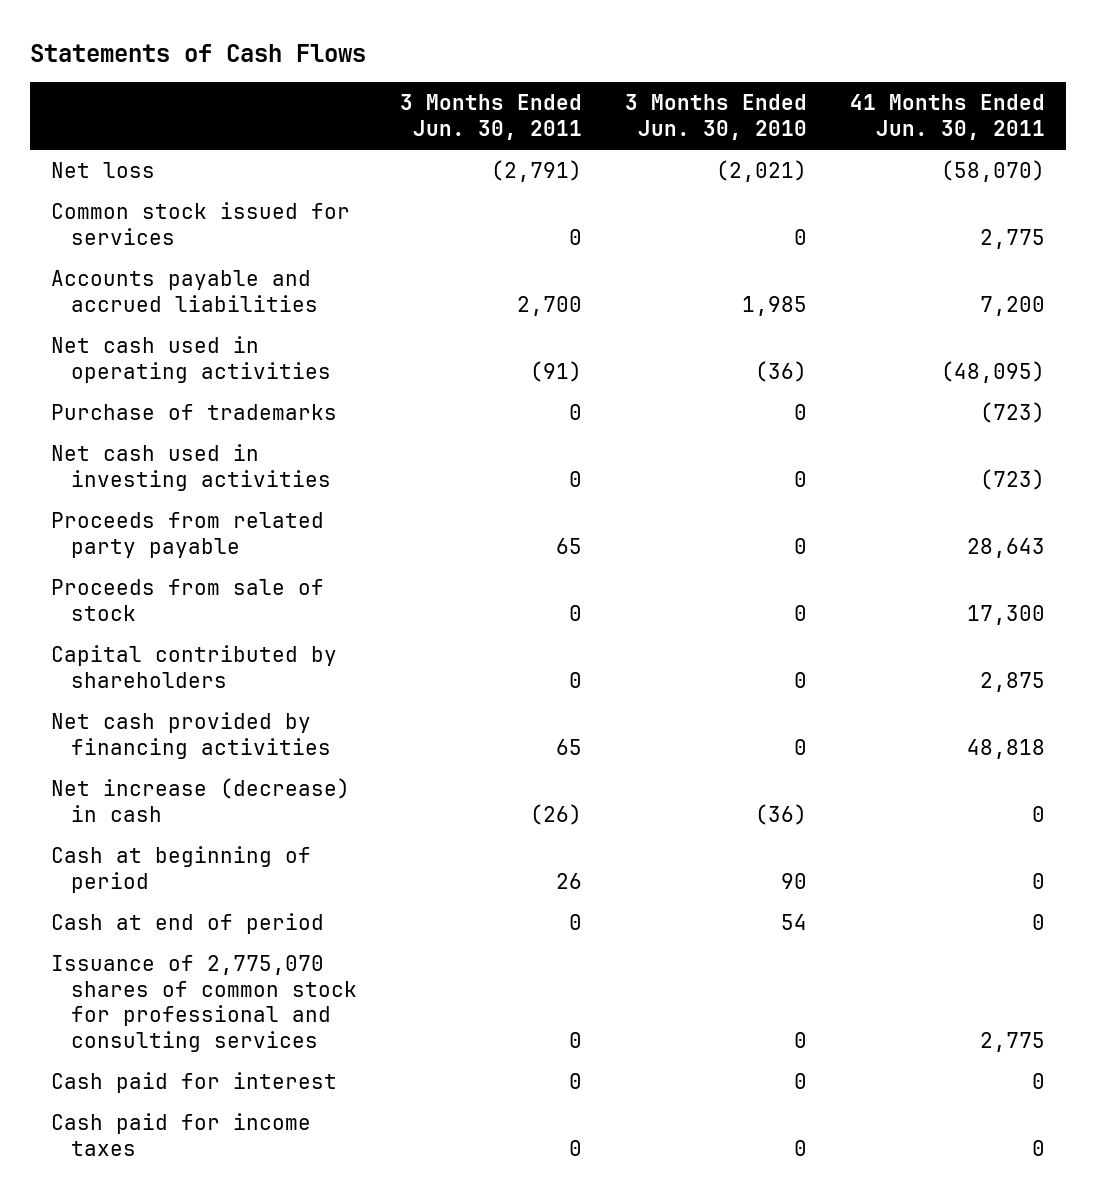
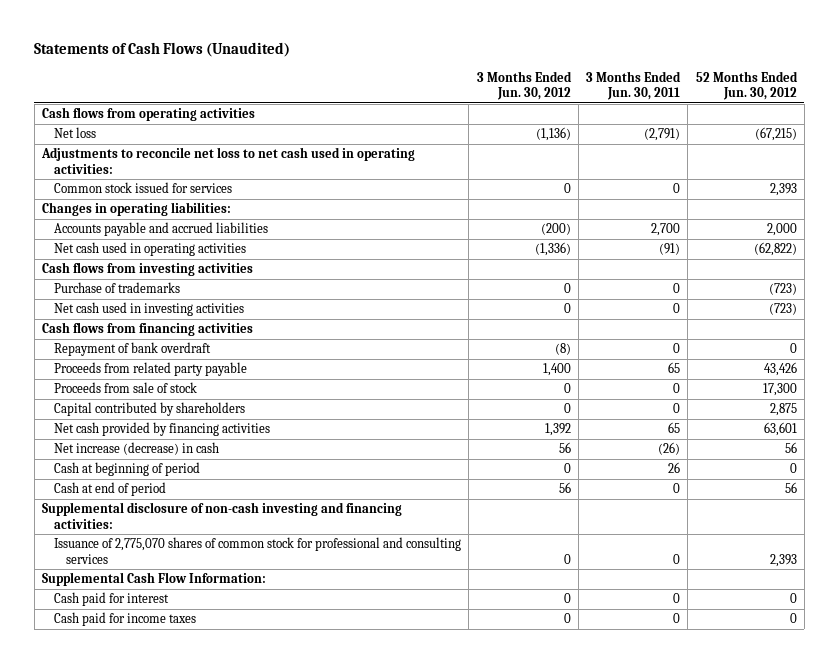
[29,43,366,62] Statements of Cash Flows -> [34,42,291,58] Statements of Cash Flows (Unaudited)
[624,94,807,140] 3 Months Ended Jun. 30, 2010 -> none
[849,94,1045,140] 41 Months Ended Jun. 30, 2011 -> none
none -> [476,71,572,101] 3 Months Ended Jun. 30, 2012
none -> [695,71,798,101] 52 Months Ended Jun. 30, 2012
none -> [41,107,255,122] Cash flows from operating activities
none -> [40,147,415,174] Adjustments to reconcile net loss to net cash used in operating activities:
none -> [41,202,231,217] Changes in operating liabilities:
none -> [41,262,253,277] Cash flows from investing activities
none -> [41,322,253,337] Cash flows from financing activities
none -> [54,342,212,357] Repayment of bank overdraft
none -> [41,502,402,529] Supplemental disclosure of non-cash investing and financing activities:
none -> [41,572,266,587] Supplemental Cash Flow Information:

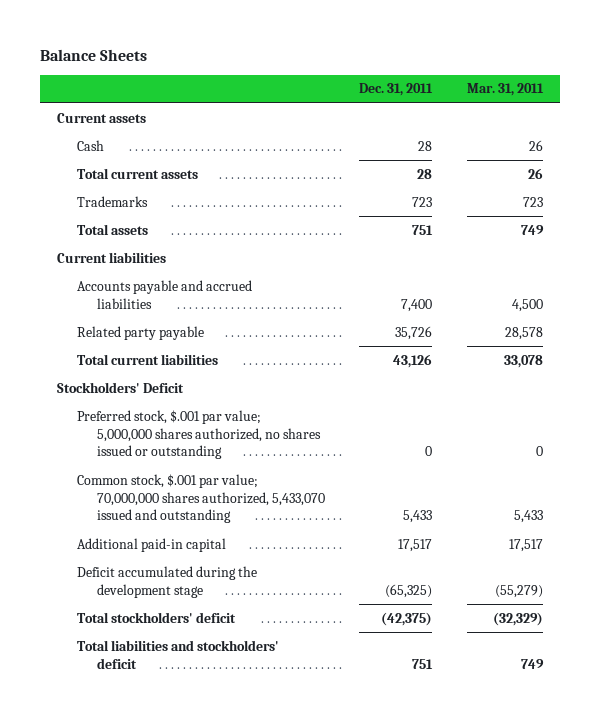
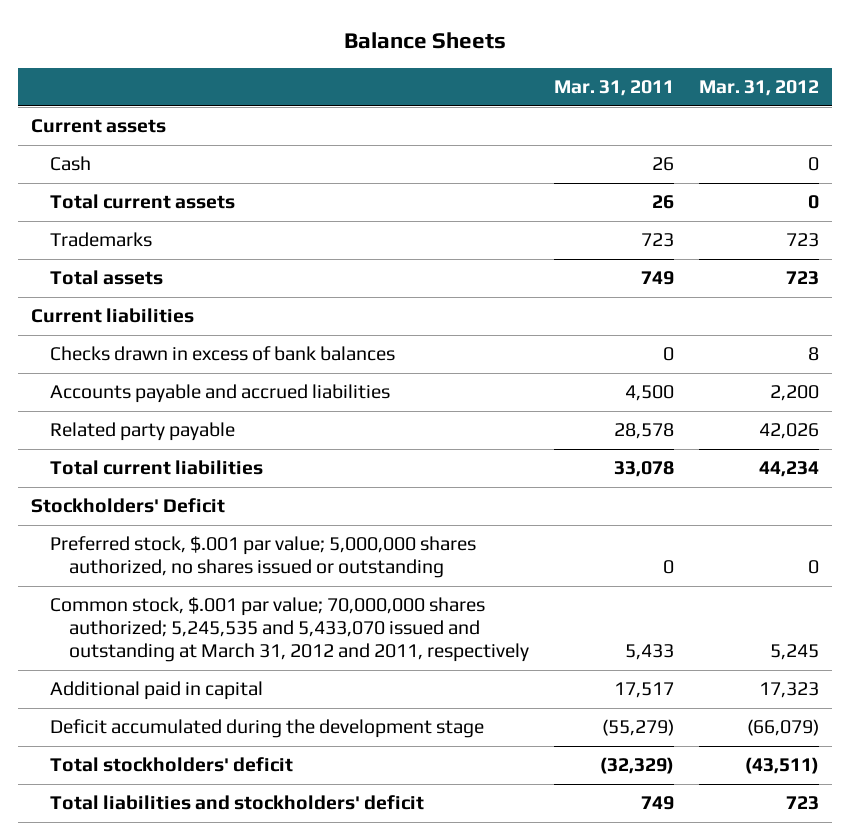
[359,83,434,97] Dec. 31, 2011 -> none
none -> [699,79,820,96] Mar. 31, 2012
none -> [49,346,395,362] Checks drawn in excess of bank balances
[76,473,325,524] Common stock, $.001 par value; 70,000,000 shares authorized, 5,433,070 issued and outstanding -> [49,597,530,663] Common stock, $.001 par value; 70,000,000 shares authorized; 5,245,535 and 5,433,070 issued and outstanding at March 31, 2012 and 2011, respectively
[76,537,226,552] Additional paid-in capital -> [49,681,263,701] Additional paid in capital

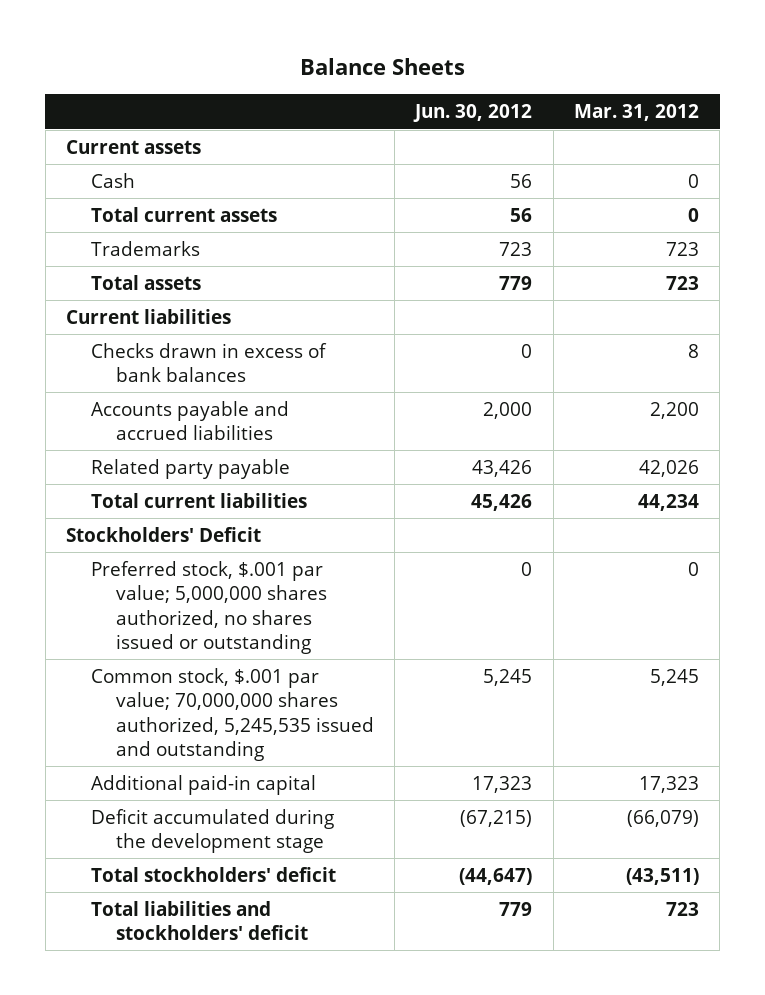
[554,79,675,96] Mar. 31, 2011 -> none
none -> [413,104,533,123] Jun. 30, 2012
[49,597,530,663] Common stock, $.001 par value; 70,000,000 shares authorized; 5,245,535 and 5,433,070 issued and outstanding at March 31, 2012 and 2011, respectively -> [90,667,374,762] Common stock, $.001 par value; 70,000,000 shares authorized, 5,245,535 issued and outstanding
[49,681,263,701] Additional paid in capital -> [90,774,316,795] Additional paid-in capital

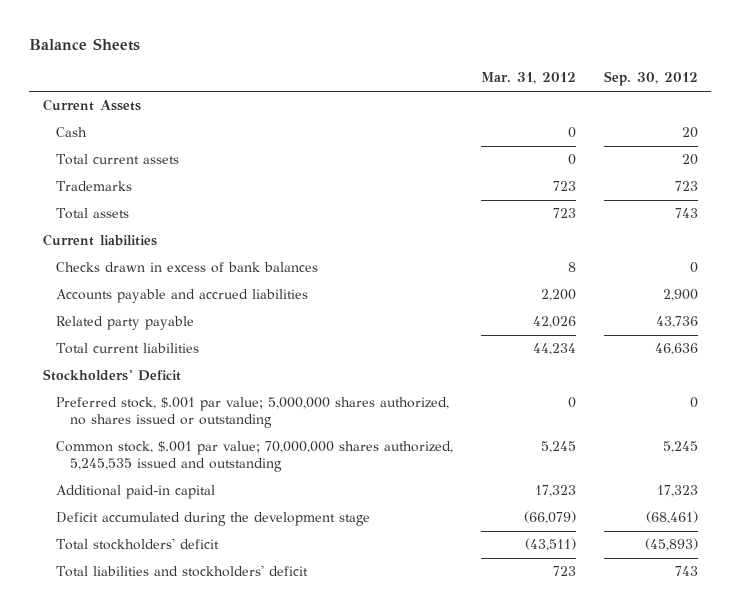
[413,104,533,123] Jun. 30, 2012 -> none
none -> [603,71,698,87] Sep. 30, 2012
[66,139,202,154] Current assets -> [42,99,141,112] Current Assets

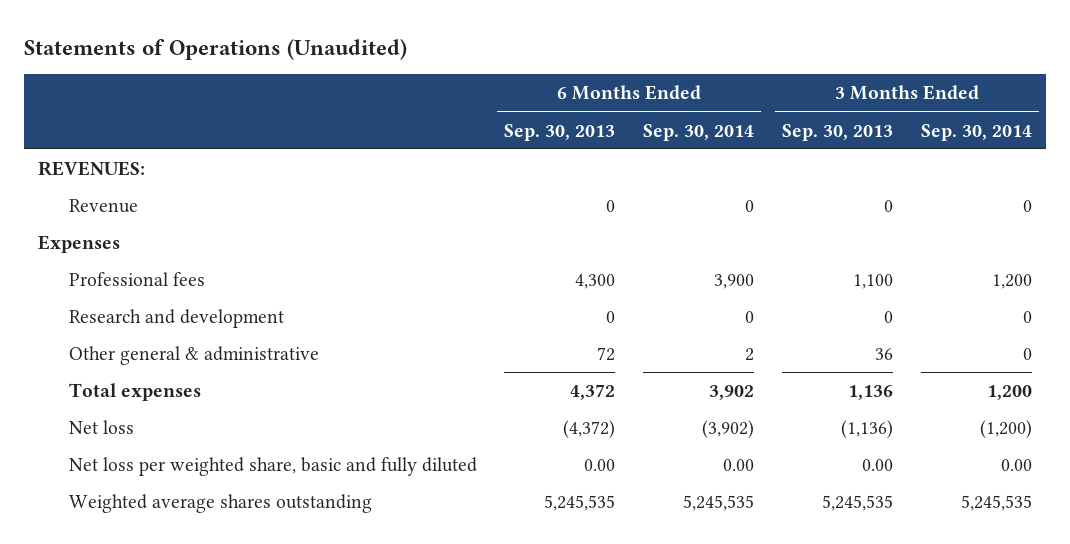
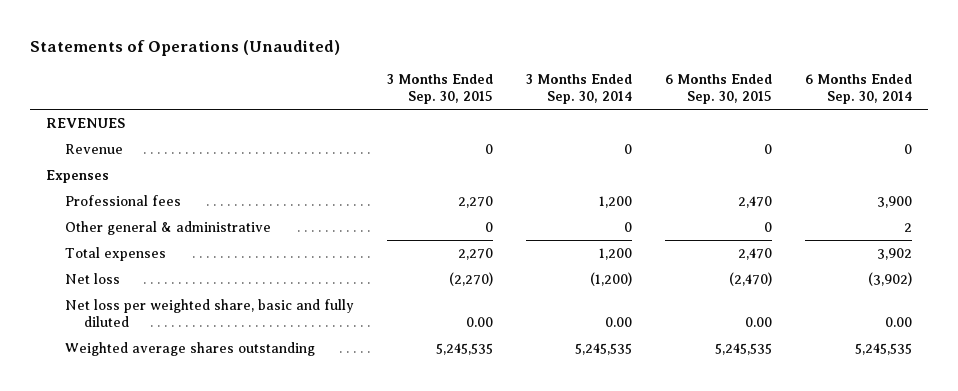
[504,123,616,141] Sep. 30, 2013 -> none
[782,123,894,141] Sep. 30, 2013 -> none
none -> [386,73,493,105] 3 Months Ended Sep. 30, 2015
none -> [664,73,772,105] 6 Months Ended Sep. 30, 2015
[38,161,146,177] REVENUES: -> [46,117,126,128] REVENUES
[68,309,284,329] Research and development -> none

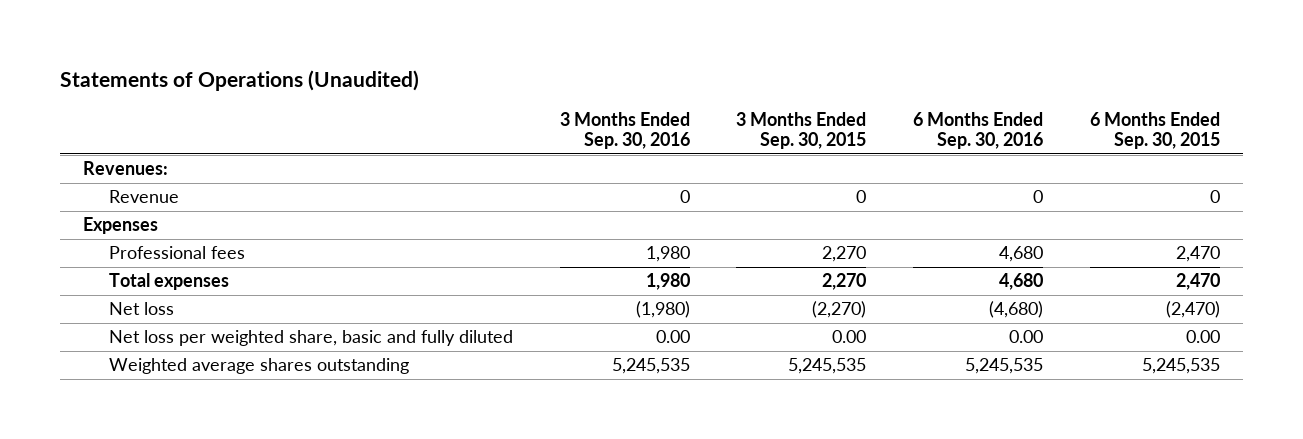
[525,73,632,105] 3 Months Ended Sep. 30, 2014 -> none
[804,73,912,105] 6 Months Ended Sep. 30, 2014 -> none
none -> [559,111,690,150] 3 Months Ended Sep. 30, 2016
none -> [913,111,1044,150] 6 Months Ended Sep. 30, 2016
[46,117,126,128] REVENUES -> [83,161,169,176] Revenues:
[65,220,272,235] Other general & administrative -> none

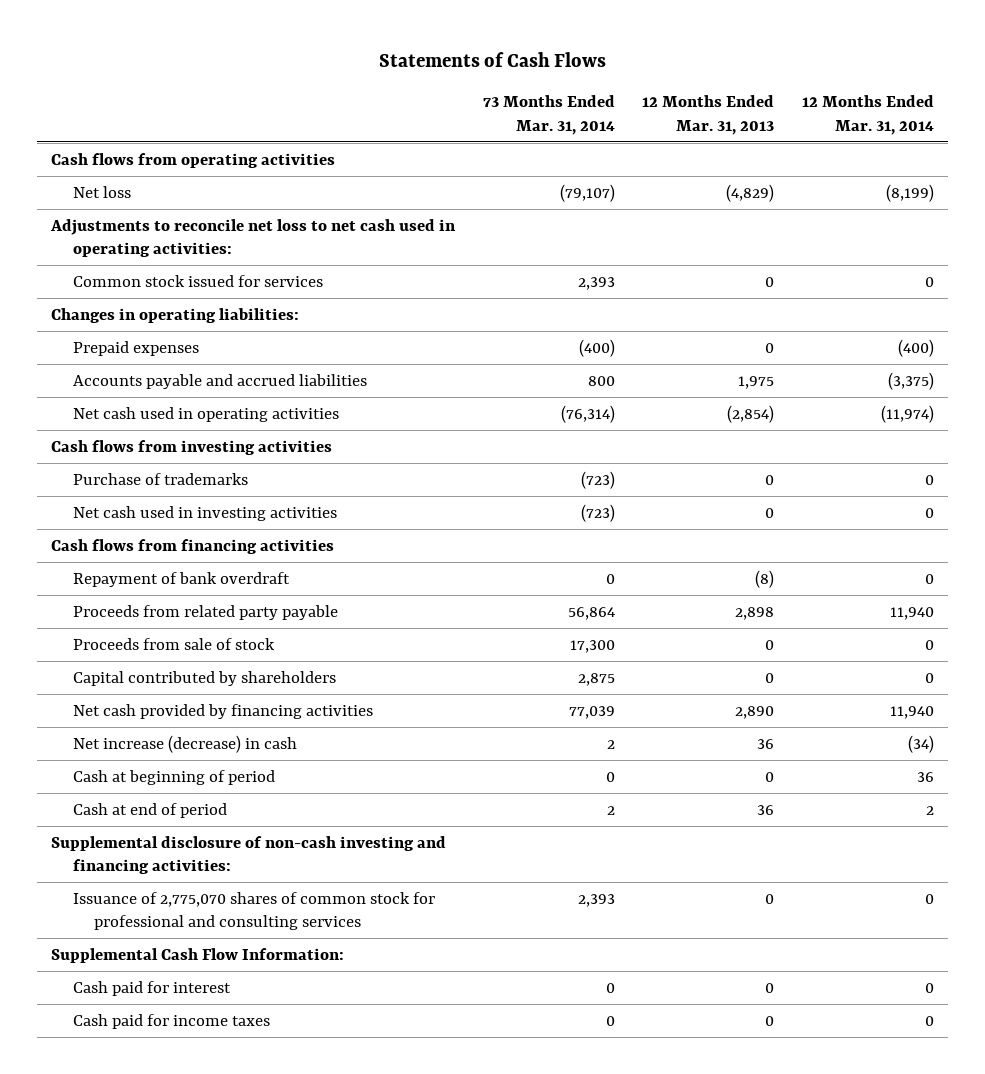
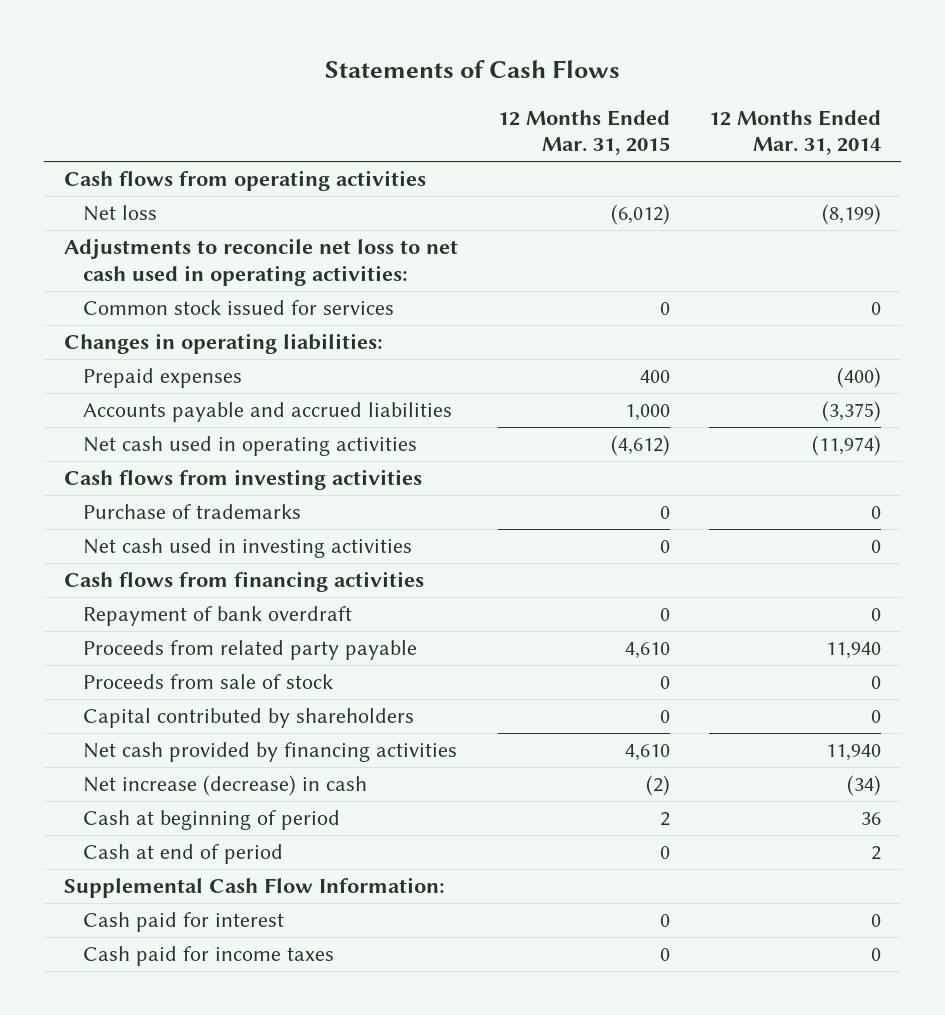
[482,95,615,135] 73 Months Ended Mar. 31, 2014 -> none
[642,95,775,135] 12 Months Ended Mar. 31, 2013 -> none
none -> [497,109,670,156] 12 Months Ended Mar. 31, 2015
[51,835,447,875] Supplemental disclosure of non-cash investing and financing activities: -> none
[72,891,435,931] Issuance of 2,775,070 shares of common stock for professional and consulting services -> none

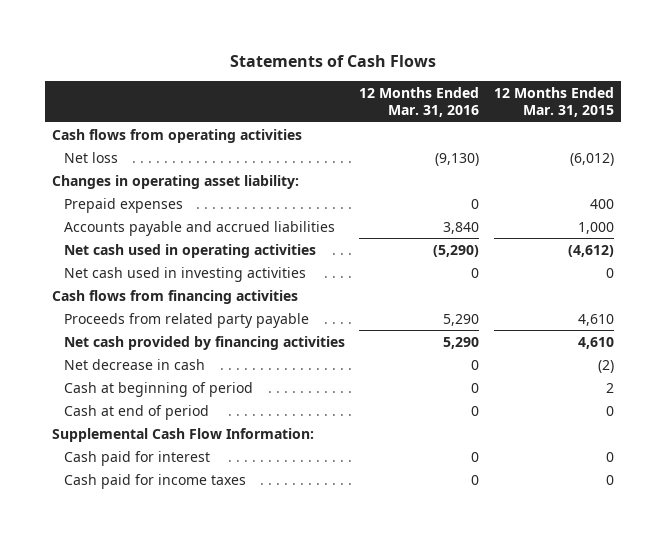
[709,109,882,156] 12 Months Ended Mar. 31, 2014 -> none
none -> [359,86,480,118] 12 Months Ended Mar. 31, 2016
[63,238,458,286] Adjustments to reconcile net loss to net cash used in operating activities: -> none
[82,300,394,316] Common stock issued for services -> none
[63,333,383,355] Changes in operating liabilities: -> [52,174,300,189] Changes in operating asset liability:
[63,469,422,491] Cash flows from investing activities -> none
[82,504,301,520] Purchase of trademarks -> none
[82,606,352,627] Repayment of bank overdraft -> none
[82,674,333,690] Proceeds from sale of stock -> none
[82,708,414,729] Capital contributed by shareholders -> none
[82,775,367,797] Net increase (decrease) in cash -> [64,358,206,370] Net decrease in cash

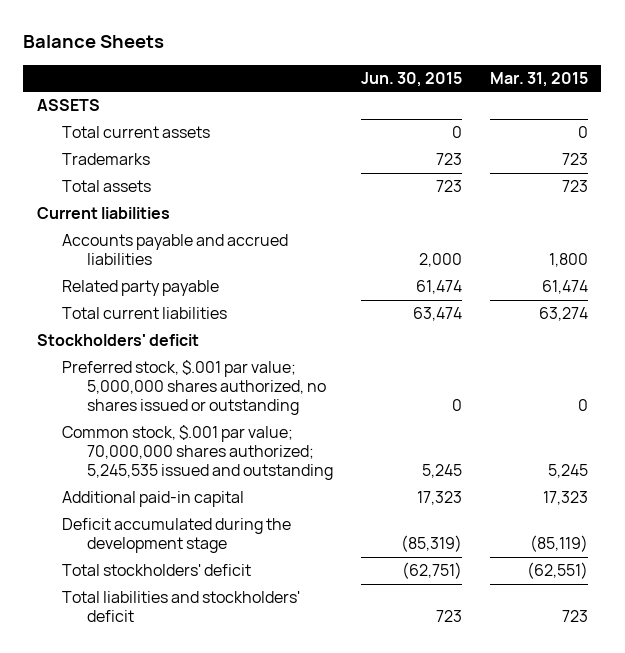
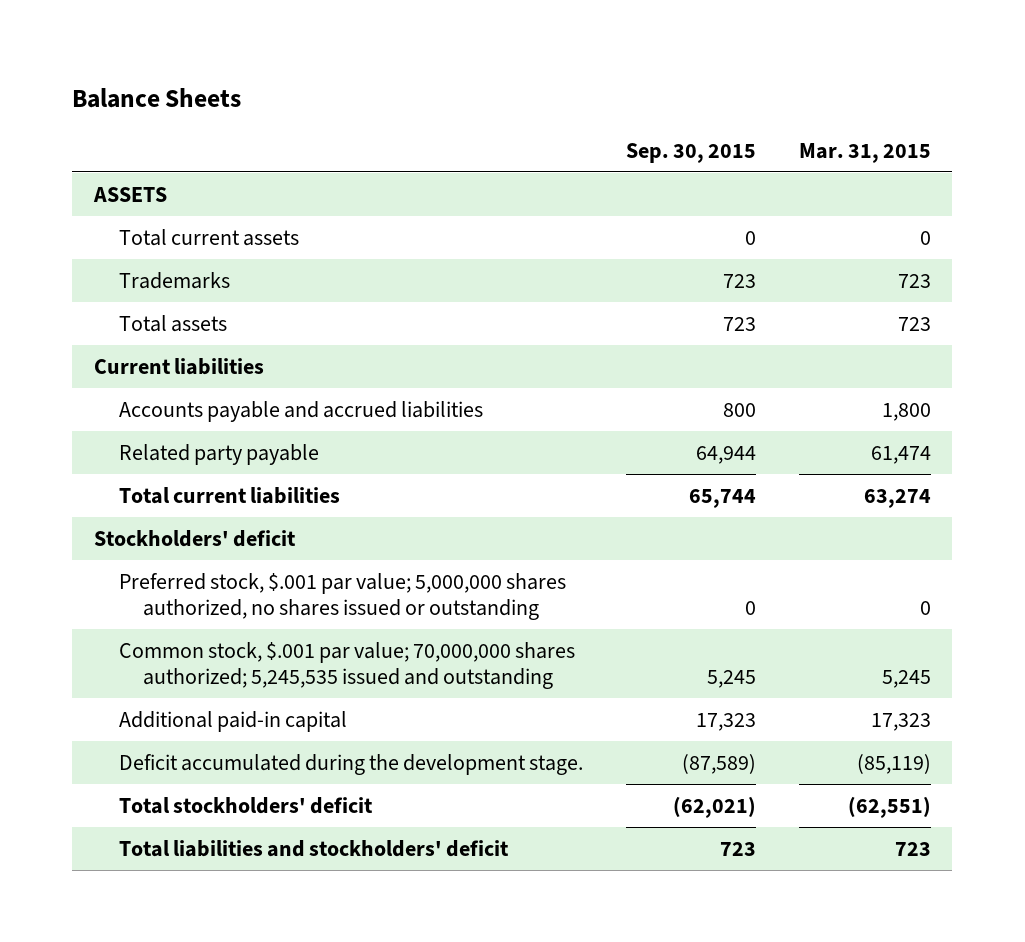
[360,71,462,87] Jun. 30, 2015 -> none
none -> [625,142,756,163] Sep. 30, 2015
[62,518,292,554] Deficit accumulated during the development stage -> [118,753,583,775] Deficit accumulated during the development stage.

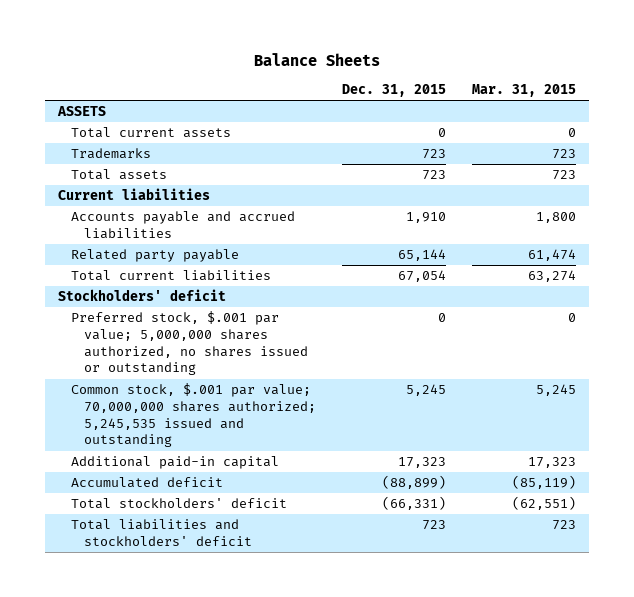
[625,142,756,163] Sep. 30, 2015 -> none
none -> [342,84,447,98] Dec. 31, 2015
[118,753,583,775] Deficit accumulated during the development stage. -> [71,477,224,489] Accumulated deficit

